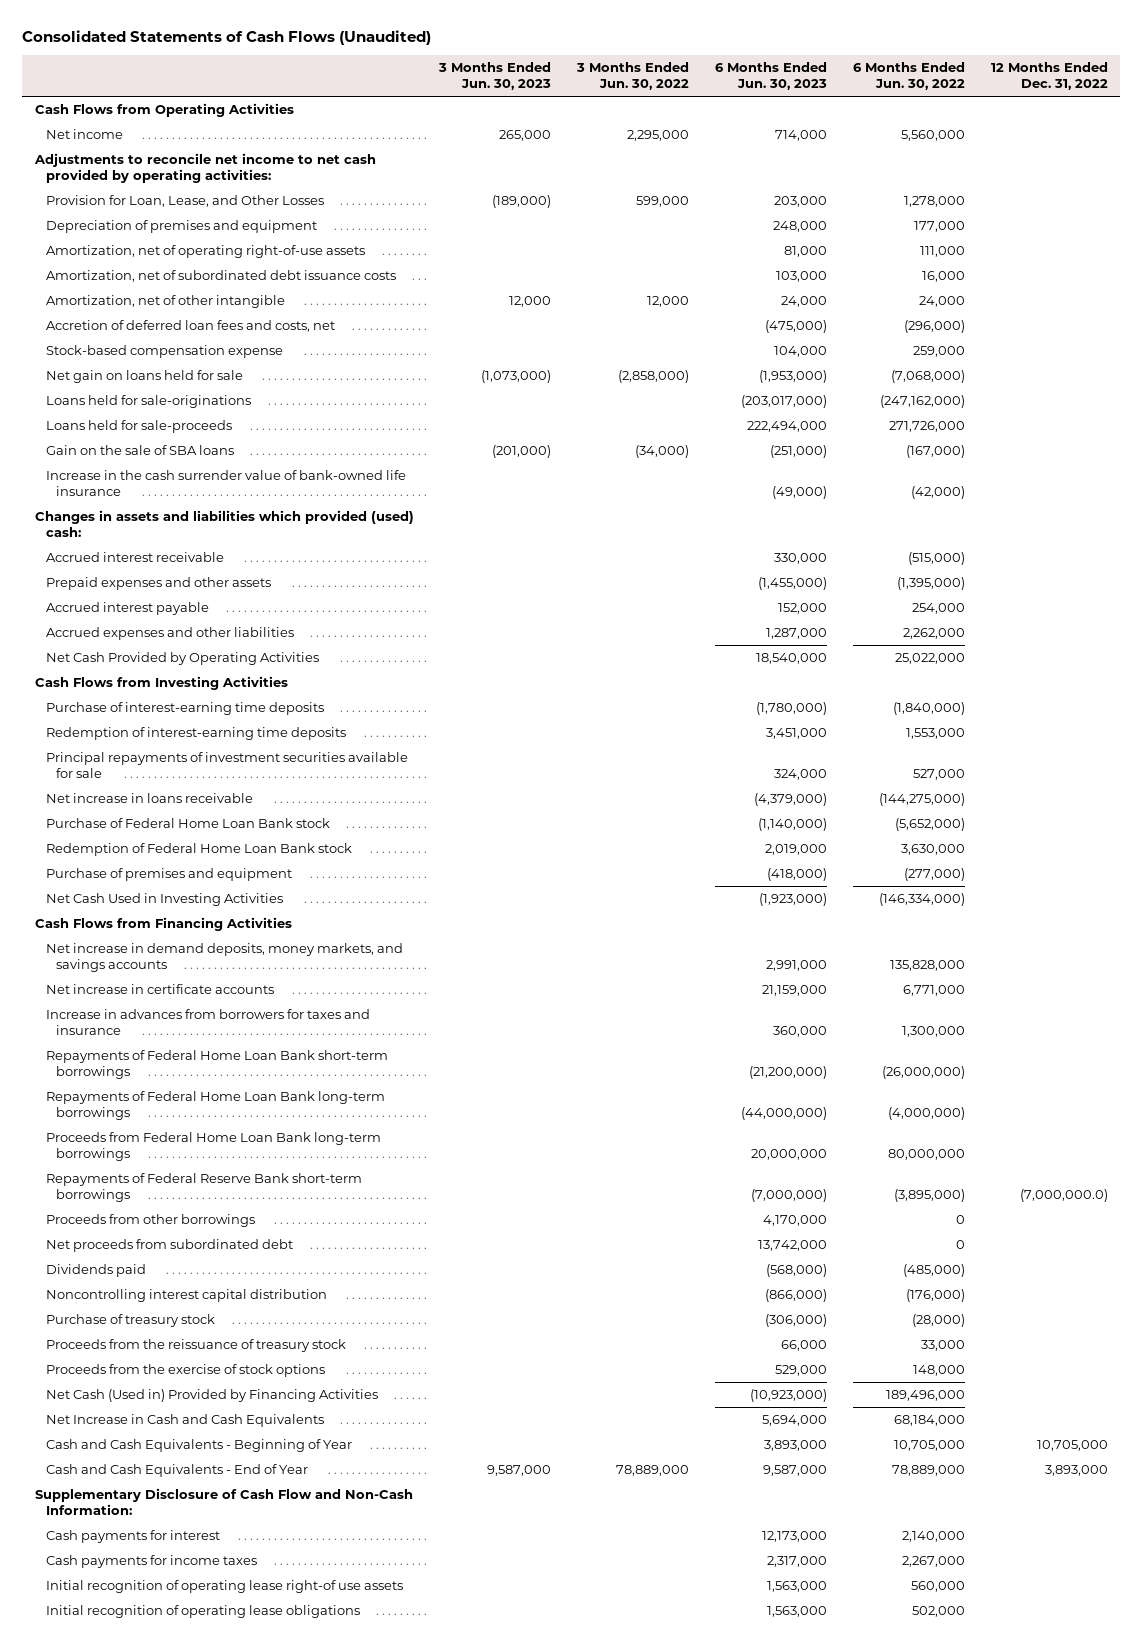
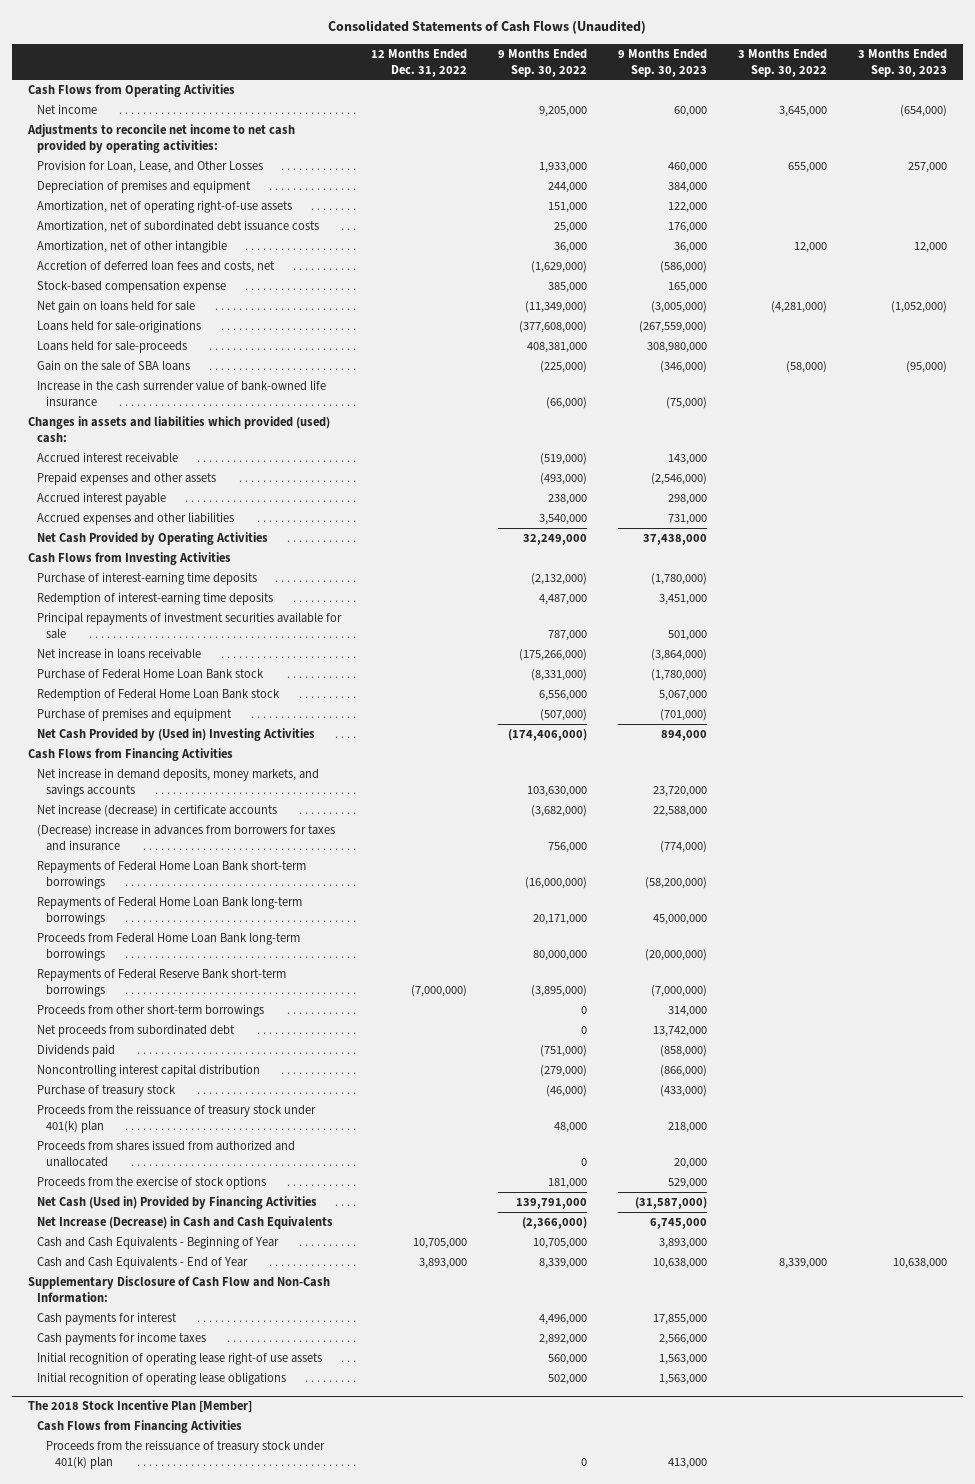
[438,62,552,91] 3 Months Ended Jun. 30, 2023 -> none
[576,62,690,91] 3 Months Ended Jun. 30, 2022 -> none
[714,62,827,91] 6 Months Ended Jun. 30, 2023 -> none
[852,62,965,91] 6 Months Ended Jun. 30, 2022 -> none
none -> [498,48,588,77] 9 Months Ended Sep. 30, 2022
none -> [618,48,708,77] 9 Months Ended Sep. 30, 2023
none -> [738,48,828,77] 3 Months Ended Sep. 30, 2022
none -> [858,48,948,77] 3 Months Ended Sep. 30, 2023
[45,893,283,907] Net Cash Used in Investing Activities -> [36,727,315,741] Net Cash Provided by (Used in) Investing Activities
[45,984,274,995] Net increase in certificate accounts -> [36,803,277,817] Net increase (decrease) in certificate accounts
[45,1009,370,1036] Increase in advances from borrowers for taxes and insurance -> [36,823,335,851] (Decrease) increase in advances from borrowers for taxes and insurance
[1019,1189,1108,1203] (7,000,000.0) -> [411,984,468,997] (7,000,000)
[45,1214,255,1228] Proceeds from other borrowings -> [36,1003,264,1017] Proceeds from other short-term borrowings
[45,1339,346,1353] Proceeds from the reissuance of treasury stock -> [36,1103,316,1133] Proceeds from the reissuance of treasury stock under 401(k) plan
none -> [36,1139,295,1167] Proceeds from shares issued from authorized and unallocated
[45,1414,324,1428] Net Increase in Cash and Cash Equivalents -> [36,1215,333,1229] Net Increase (Decrease) in Cash and Cash Equivalents
none -> [27,1399,252,1412] The 2018 Stock Incentive Plan [Member]
none -> [36,1419,242,1433] Cash Flows from Financing Activities
none -> [45,1439,325,1469] Proceeds from the reissuance of treasury stock under 401(k) plan

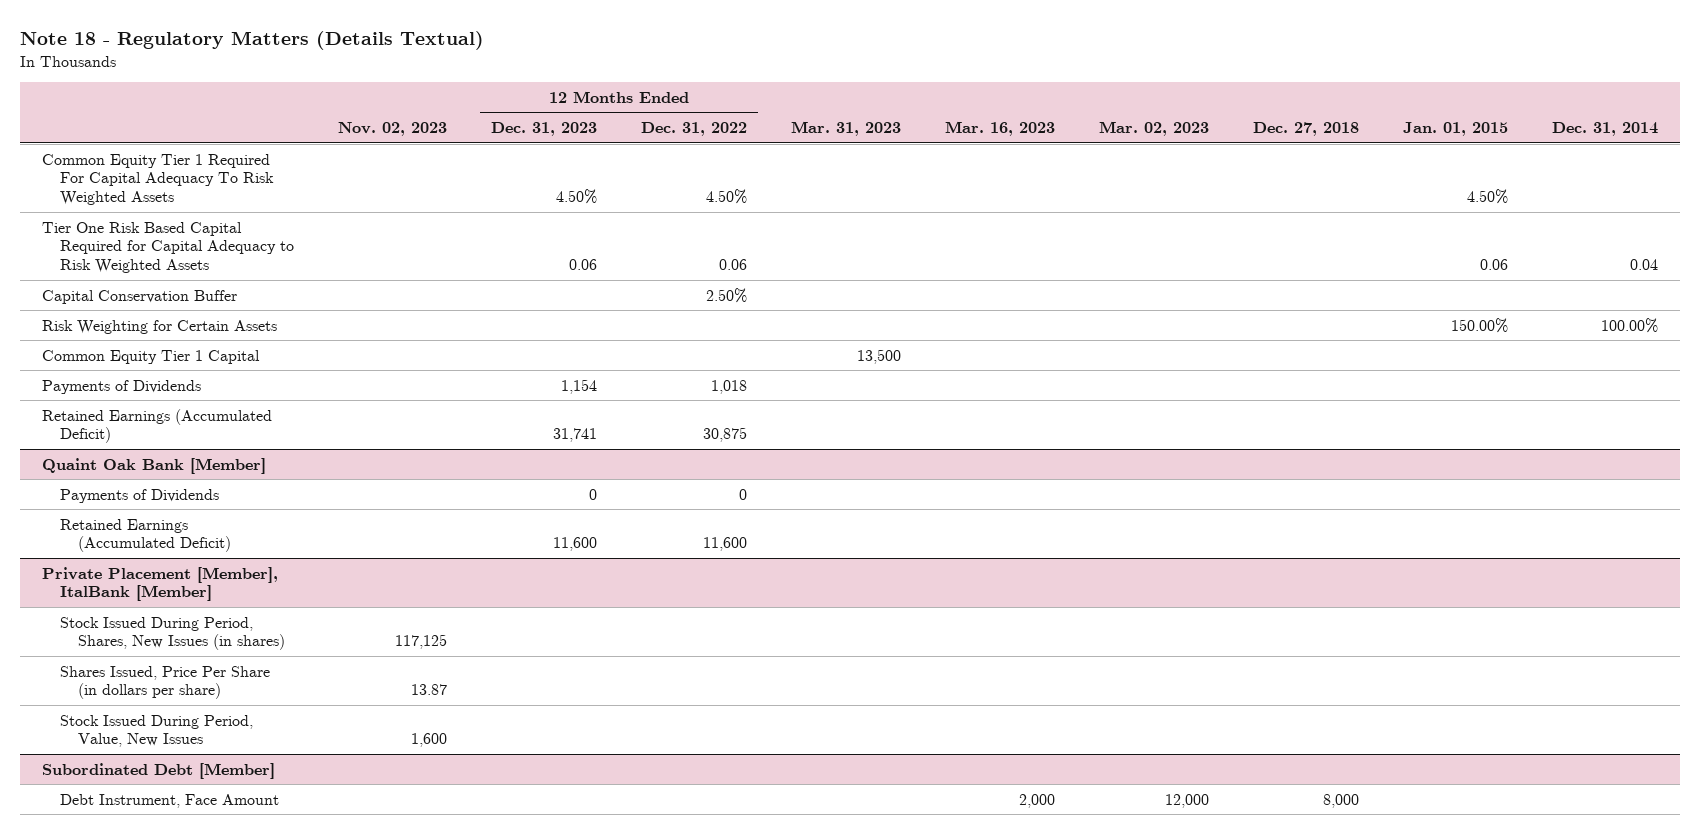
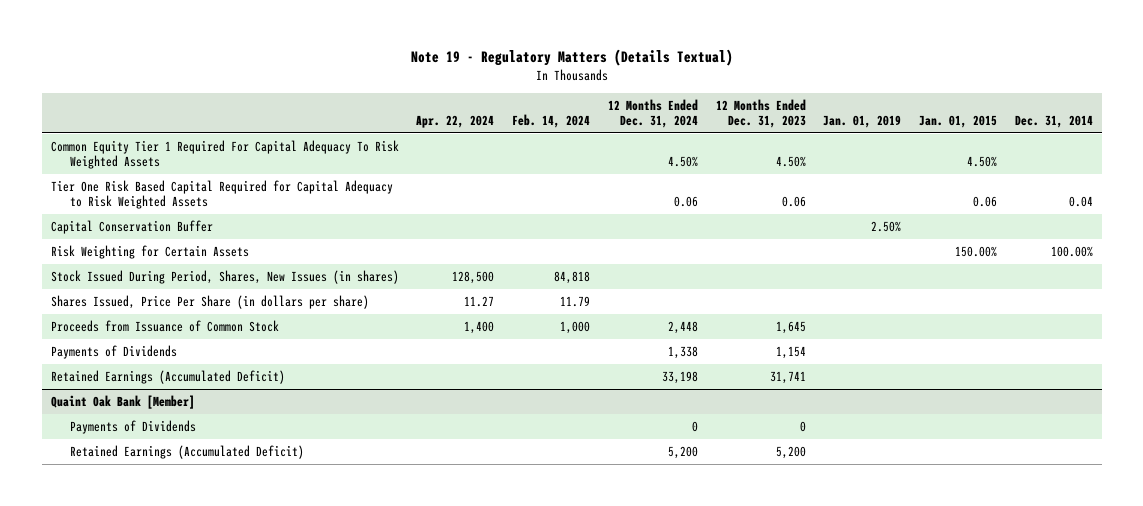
[20,31,485,51] Note 18 - Regulatory Matters (Details Textual) -> [410,49,733,67] Note 19 - Regulatory Matters (Details Textual)
[338,122,448,137] Nov. 02, 2023 -> none
[641,122,748,137] Dec. 31, 2022 -> none
[791,121,902,137] Mar. 31, 2023 -> none
[945,121,1056,137] Mar. 16, 2023 -> none
[1099,121,1210,137] Mar. 02, 2023 -> none
[1253,122,1360,137] Dec. 27, 2018 -> none
none -> [416,115,495,129] Apr. 22, 2024
none -> [512,114,591,129] Feb. 14, 2024
none -> [607,98,698,129] 12 Months Ended Dec. 31, 2024
none -> [823,115,902,129] Jan. 01, 2019
[42,349,261,364] Common Equity Tier 1 Capital -> none
none -> [50,269,399,284] Stock Issued During Period, Shares, New Issues (in shares)
none -> [50,294,369,309] Shares Issued, Price Per Share (in dollars per share)
none -> [50,319,279,332] Proceeds from Issuance of Common Stock
[42,566,279,602] Private Placement [Member], ItalBank [Member] -> none
[60,616,286,651] Stock Issued During Period, Shares, New Issues (in shares) -> none
[60,665,271,700] Shares Issued, Price Per Share (in dollars per share) -> none
[60,714,254,748] Stock Issued During Period, Value, New Issues -> none
[42,762,276,779] Subordinated Debt [Member] -> none
[60,793,280,808] Debt Instrument, Face Amount -> none
[553,537,598,552] 11,600 -> [775,445,806,459] 5,200

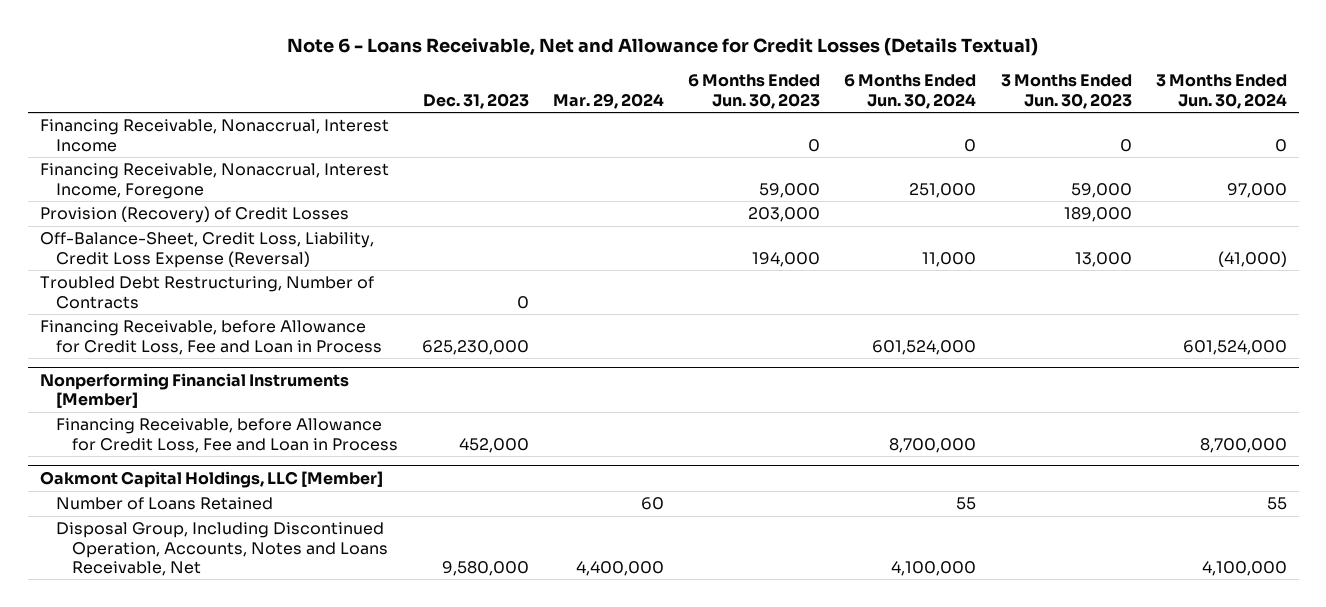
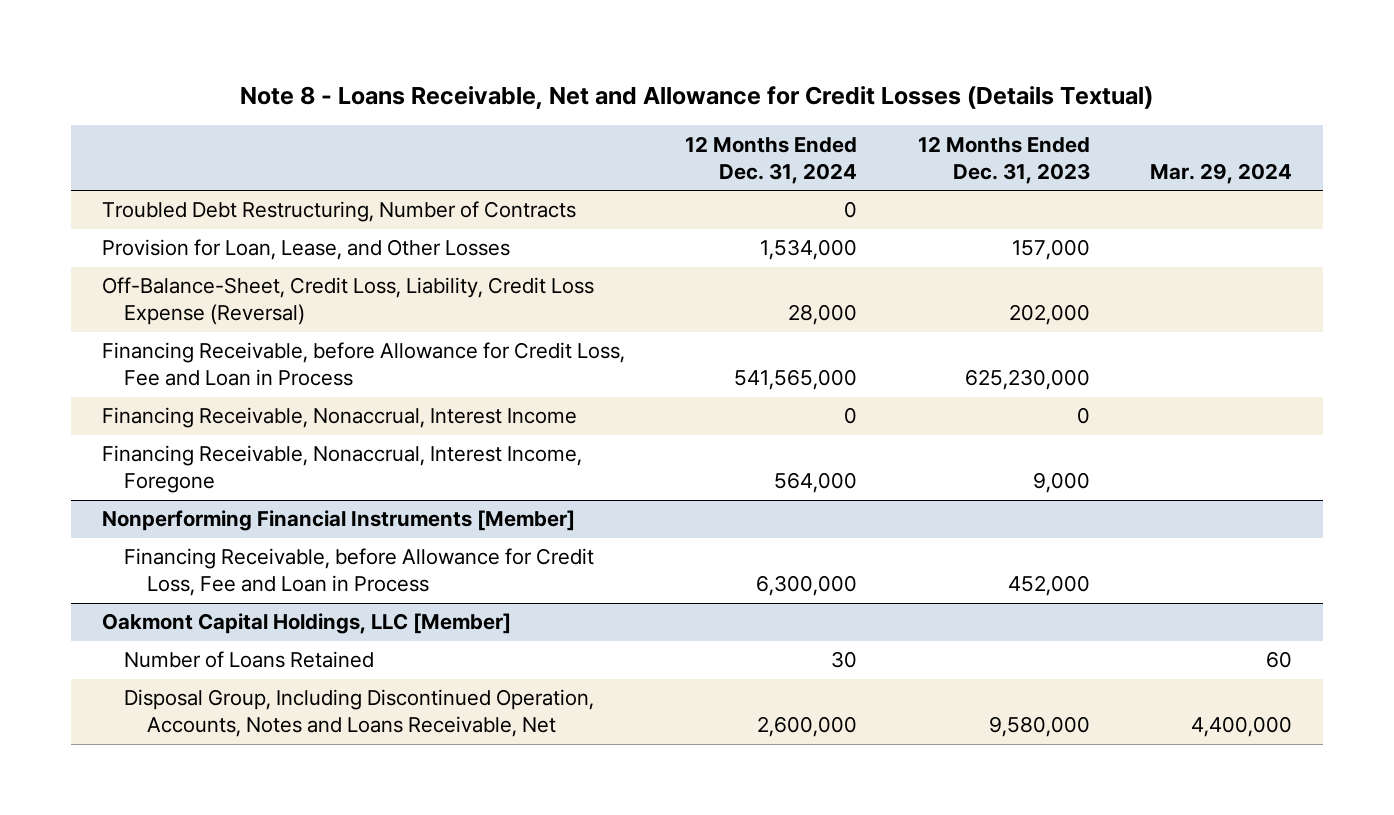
[287,38,1039,57] Note 6 - Loans Receivable, Net and Allowance for Credit Losses (Details Textual) -> [240,86,1154,110] Note 8 - Loans Receivable, Net and Allowance for Credit Losses (Details Textual)
[423,92,530,109] Dec. 31, 2023 -> none
[688,74,821,109] 6 Months Ended Jun. 30, 2023 -> none
[844,74,977,109] 6 Months Ended Jun. 30, 2024 -> none
[1000,74,1132,109] 3 Months Ended Jun. 30, 2023 -> none
[1155,74,1287,109] 3 Months Ended Jun. 30, 2024 -> none
none -> [685,135,858,184] 12 Months Ended Dec. 31, 2024
none -> [917,135,1090,184] 12 Months Ended Dec. 31, 2023
[39,206,349,224] Provision (Recovery) of Credit Losses -> none
none -> [101,239,510,261] Provision for Loan, Lease, and Other Losses
[39,232,374,268] Off-Balance-Sheet, Credit Loss, Liability, Credit Loss Expense (Reversal) -> [101,277,594,326] Off-Balance-Sheet, Credit Loss, Liability, Credit Loss Expense (Reversal)
[39,119,389,152] Financing Receivable, Nonaccrual, Interest Income -> [101,407,577,429] Financing Receivable, Nonaccrual, Interest Income
[39,163,389,199] Financing Receivable, Nonaccrual, Interest Income, Foregone -> [101,445,582,494] Financing Receivable, Nonaccrual, Interest Income, Foregone

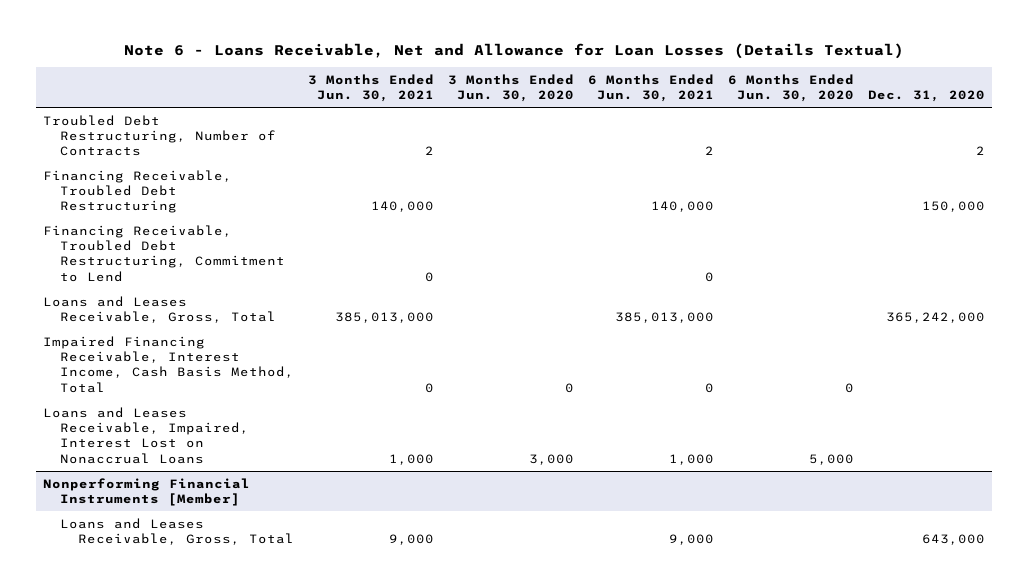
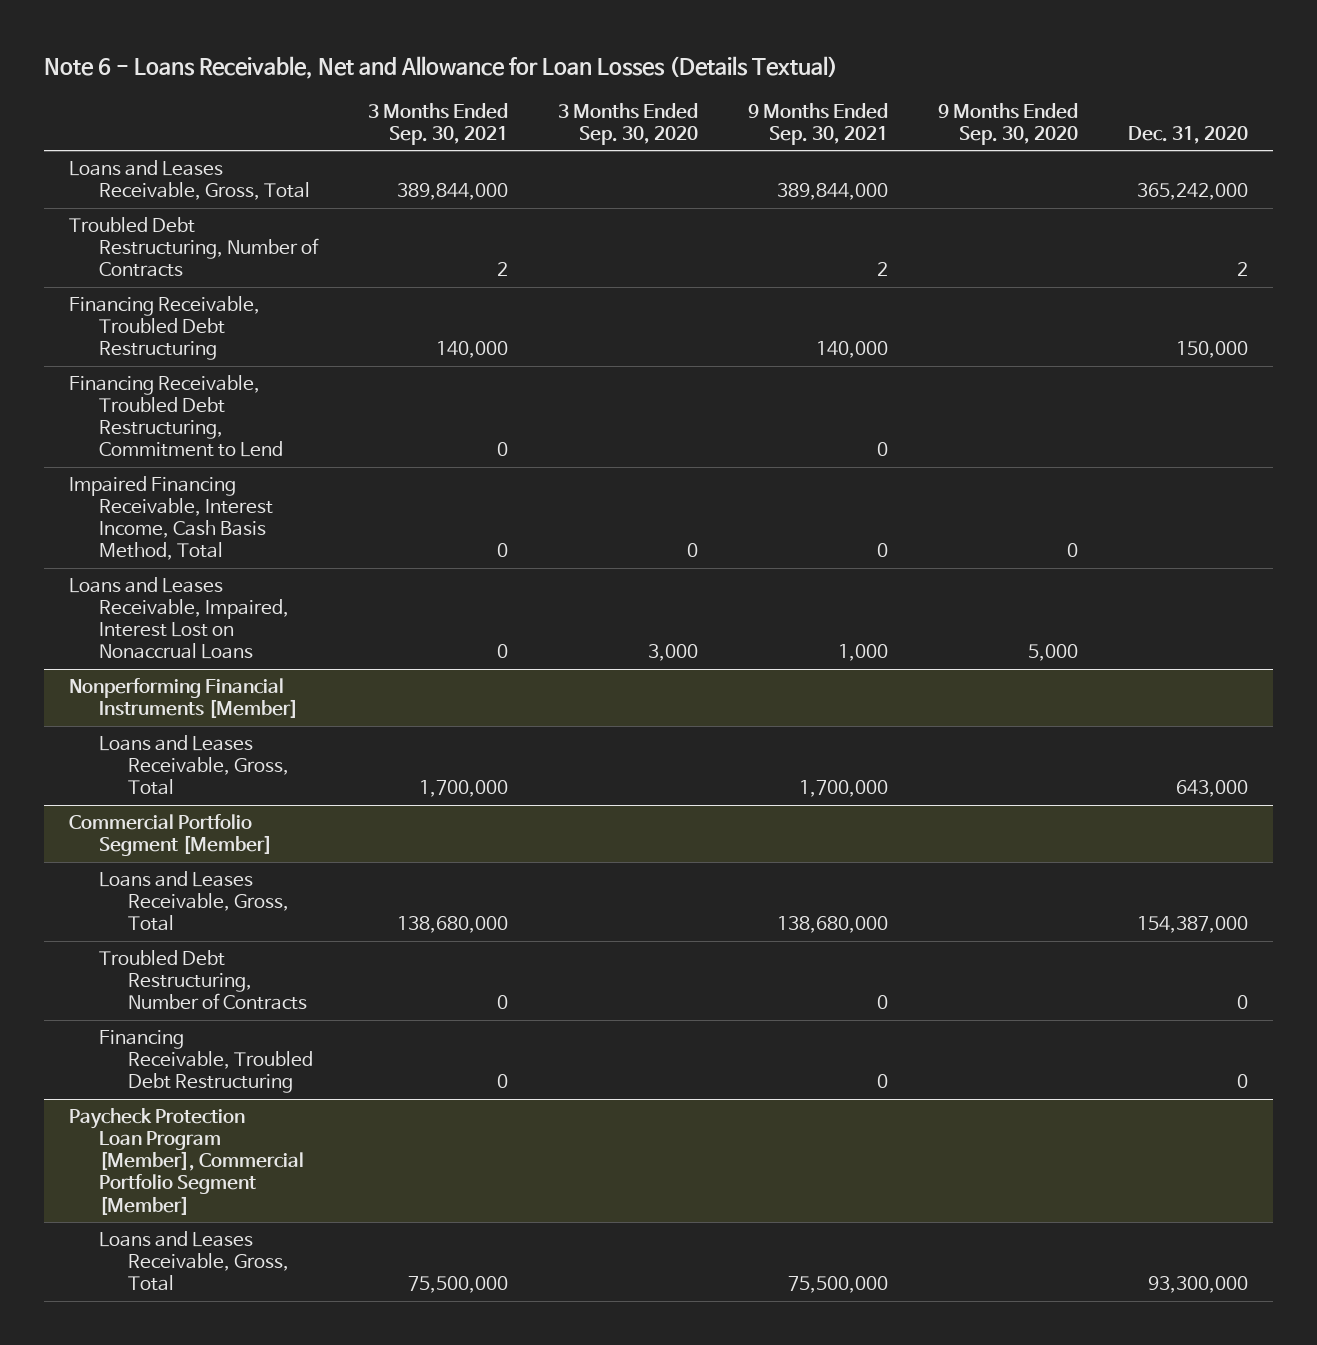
[308,73,435,103] 3 Months Ended Jun. 30, 2021 -> none
[448,73,575,103] 3 Months Ended Jun. 30, 2020 -> none
[588,73,715,103] 6 Months Ended Jun. 30, 2021 -> none
[728,73,855,103] 6 Months Ended Jun. 30, 2020 -> none
none -> [367,102,508,145] 3 Months Ended Sep. 30, 2021
none -> [557,102,698,145] 3 Months Ended Sep. 30, 2020
none -> [747,102,888,145] 9 Months Ended Sep. 30, 2021
none -> [937,102,1078,145] 9 Months Ended Sep. 30, 2020
[42,295,277,324] Loans and Leases Receivable, Gross, Total -> [69,160,310,201] Loans and Leases Receivable, Gross, Total
none -> [69,814,272,857] Commercial Portfolio Segment [Member]
none -> [98,871,289,932] Loans and Leases Receivable, Gross, Total
none -> [98,950,307,1011] Troubled Debt Restructuring, Number of Contracts
none -> [98,1030,313,1094] Financing Receivable, Troubled Debt Restructuring
none -> [69,1108,304,1215] Paycheck Protection Loan Program [Member], Commercial Portfolio Segment [Member]
none -> [98,1231,289,1292] Loans and Leases Receivable, Gross, Total

